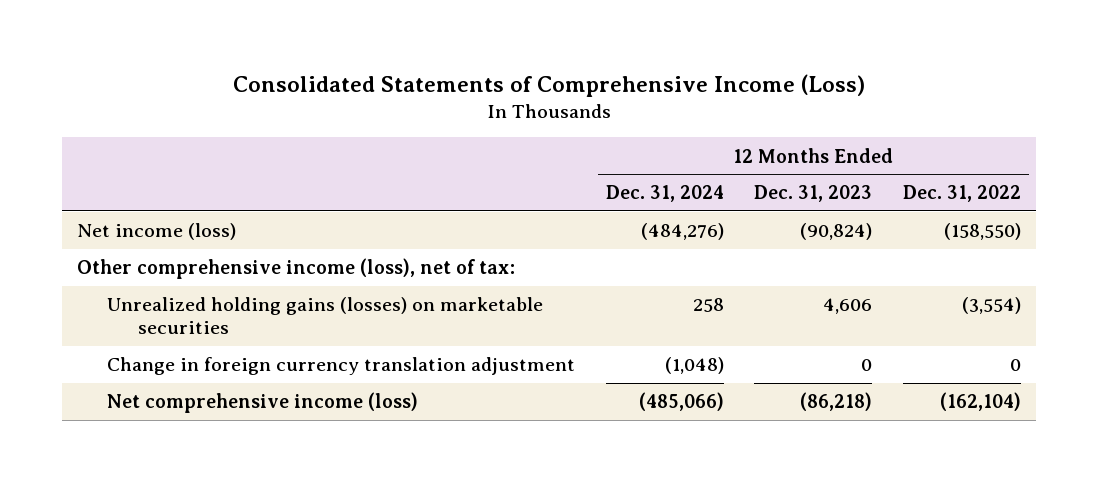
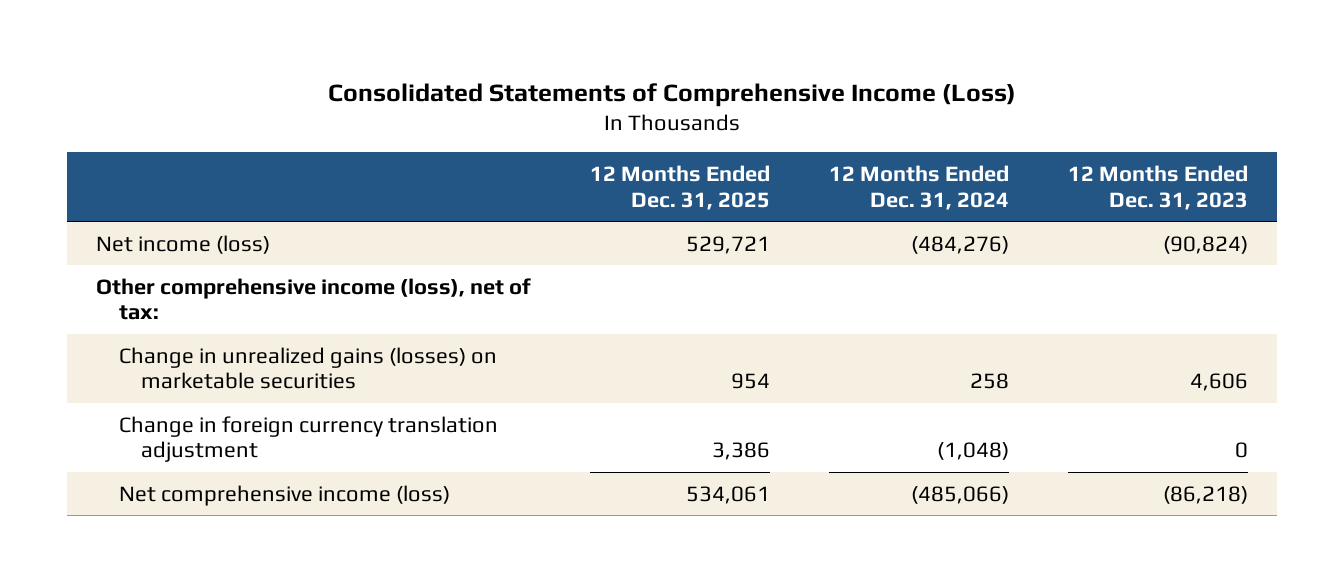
[902,185,1021,203] Dec. 31, 2022 -> none
none -> [590,165,771,210] 12 Months Ended Dec. 31, 2025
[107,297,544,335] Unrealized holding gains (losses) on marketable securities -> [118,346,497,390] Change in unrealized gains (losses) on marketable securities

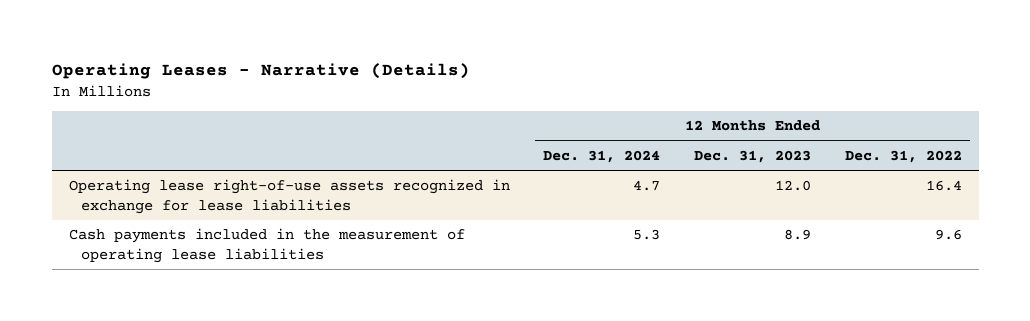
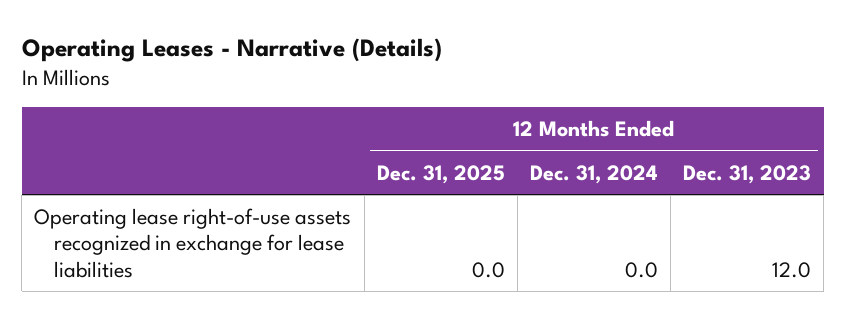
[844,150,962,164] Dec. 31, 2022 -> none
none -> [376,164,505,184] Dec. 31, 2025
[68,228,465,264] Cash payments included in the measurement of operating lease liabilities -> none
[633,180,661,192] 4.7 -> [625,261,659,278] 0.0

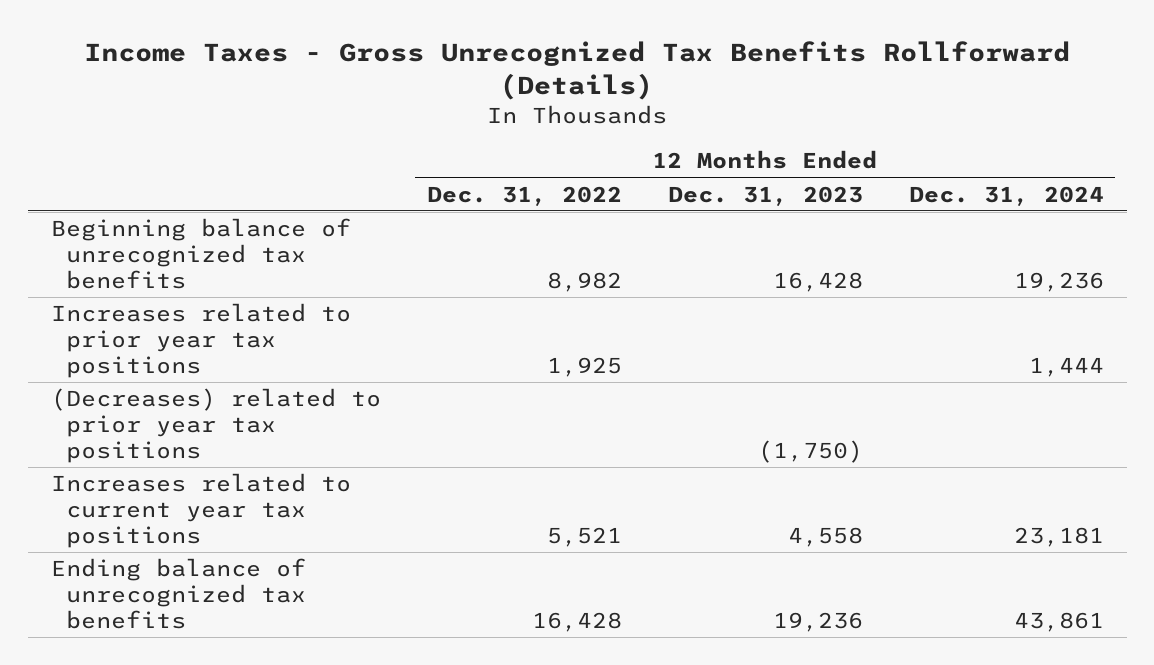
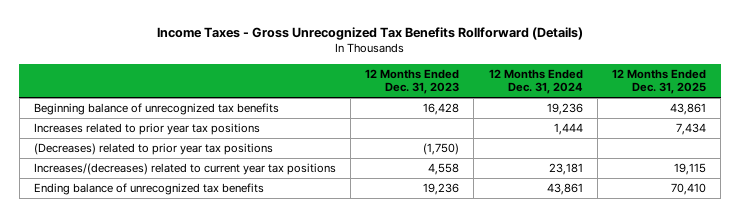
[426,185,622,206] Dec. 31, 2022 -> none
none -> [612,68,707,95] 12 Months Ended Dec. 31, 2025
[50,473,351,549] Increases related to current year tax positions -> [33,162,336,175] Increases/(decreases) related to current year tax positions

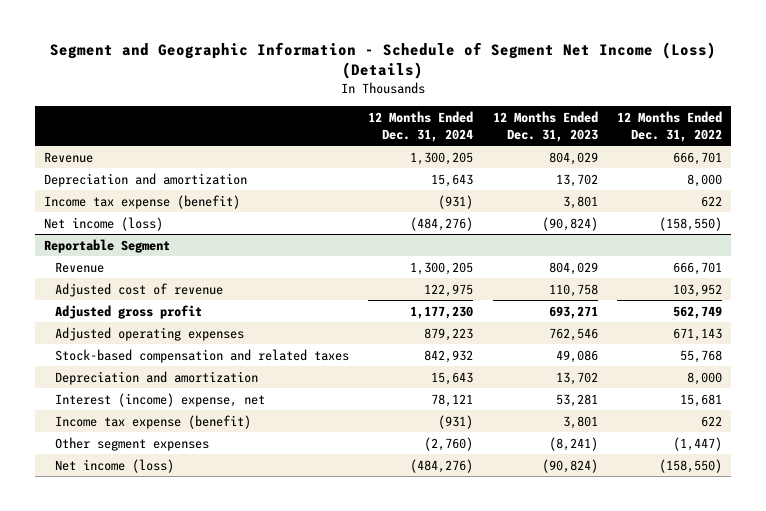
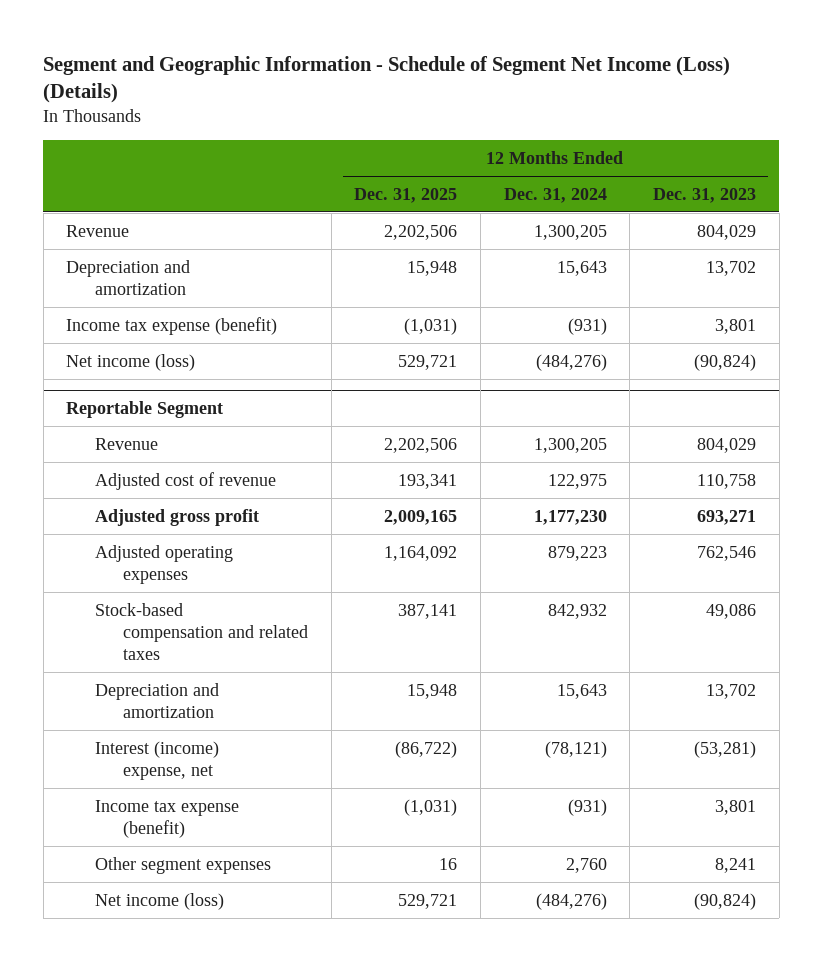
[616,110,722,142] 12 Months Ended Dec. 31, 2022 -> none
none -> [354,187,458,203] Dec. 31, 2025
[431,393,474,407] 78,121 -> [544,740,607,758] (78,121)
[555,393,598,407] 53,281 -> [694,740,757,758] (53,281)
[424,436,474,451] (2,760) -> [565,857,607,873] 2,760
[548,436,598,451] (8,241) -> [715,857,757,873] 8,241

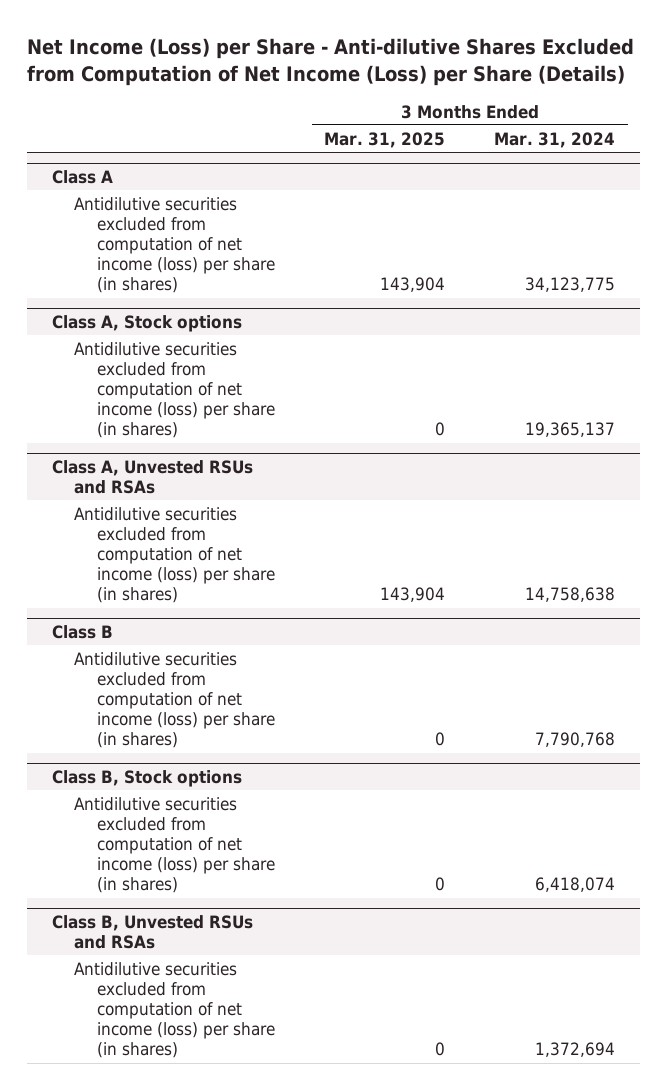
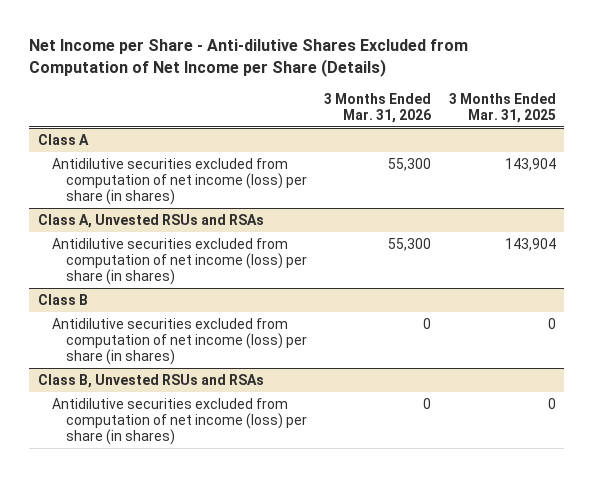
[27,37,635,86] Net Income (Loss) per Share - Anti-dilutive Shares Excluded from Computation of Net Income (Loss) per Share (Details) -> [28,38,468,77] Net Income per Share - Anti-dilutive Shares Excluded from Computation of Net Income per Share (Details)
[494,131,616,148] Mar. 31, 2024 -> none
none -> [324,92,432,123] 3 Months Ended Mar. 31, 2026
[51,314,242,332] Class A, Stock options -> none
[74,341,276,439] Antidilutive securities excluded from computation of net income (loss) per share (in shares) -> none
[51,769,242,787] Class B, Stock options -> none
[74,796,276,894] Antidilutive securities excluded from computation of net income (loss) per share (in shares) -> none

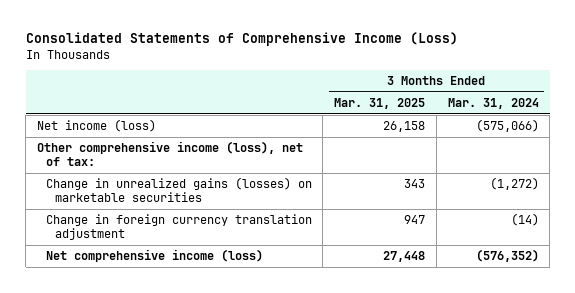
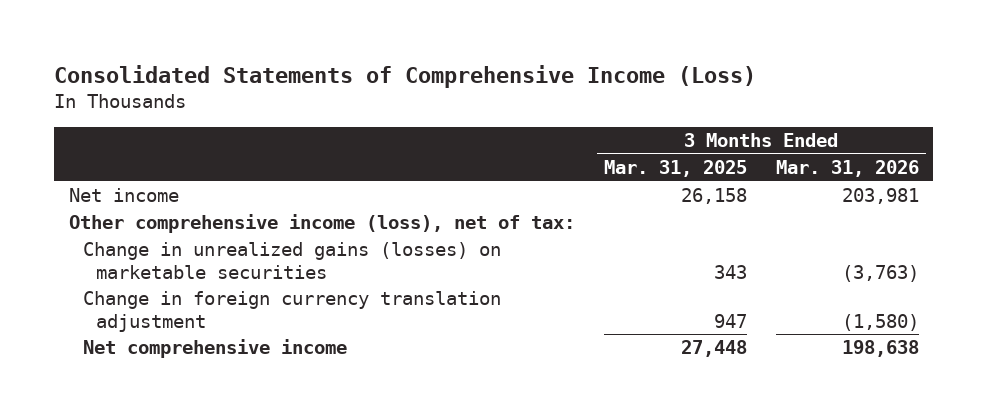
[447,97,539,109] Mar. 31, 2024 -> none
none -> [775,160,919,178] Mar. 31, 2026
[36,118,156,132] Net income (loss) -> [68,188,179,203] Net income
[45,248,263,262] Net comprehensive income (loss) -> [82,339,347,359] Net comprehensive income

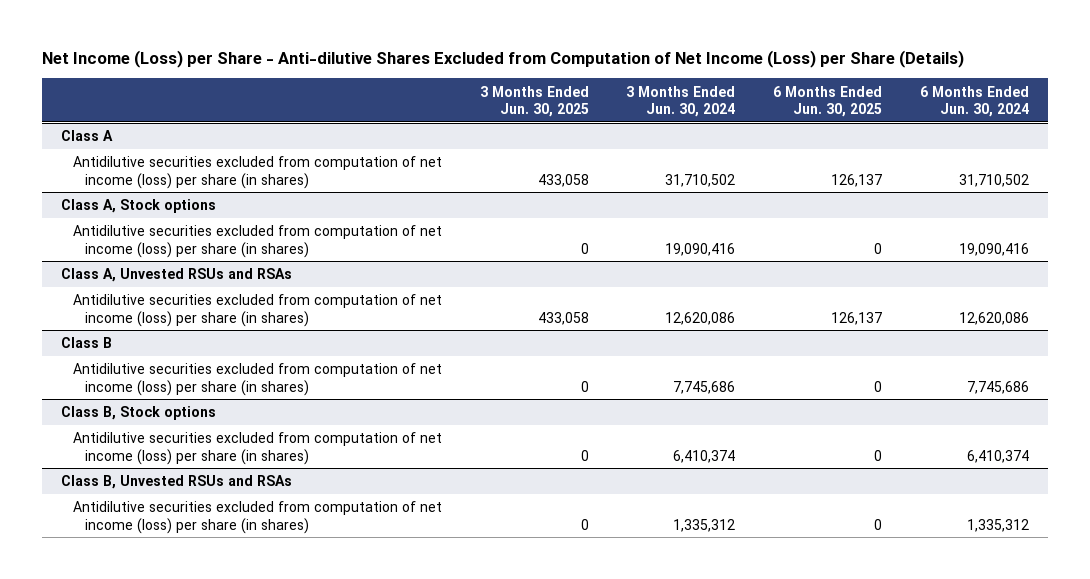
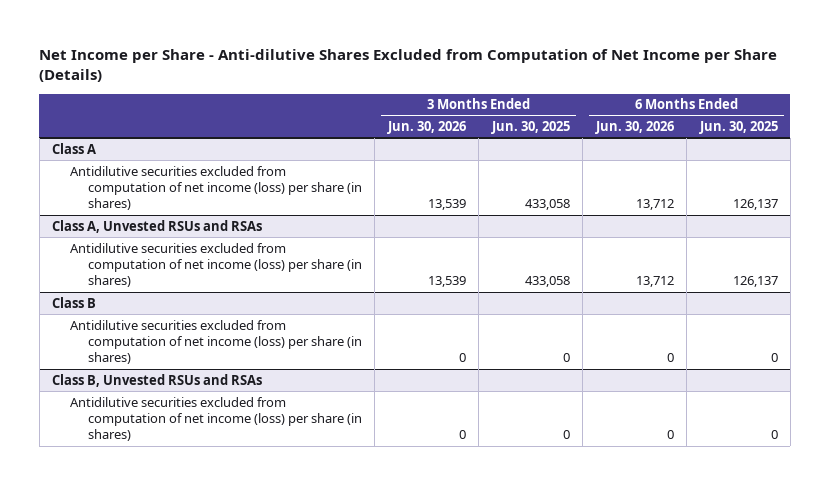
[42,50,965,69] Net Income (Loss) per Share - Anti-dilutive Shares Excluded from Computation of Net Income (Loss) per Share (Details) -> [39,48,778,83] Net Income per Share - Anti-dilutive Shares Excluded from Computation of Net Income per Share (Details)
[626,85,736,118] 3 Months Ended Jun. 30, 2024 -> none
[919,85,1029,118] 6 Months Ended Jun. 30, 2024 -> none
none -> [386,121,466,135] Jun. 30, 2026
none -> [594,121,674,135] Jun. 30, 2026
[61,199,217,214] Class A, Stock options -> none
[72,225,442,258] Antidilutive securities excluded from computation of net income (loss) per share (in shares) -> none
[61,406,217,421] Class B, Stock options -> none
[72,432,442,465] Antidilutive securities excluded from computation of net income (loss) per share (in shares) -> none

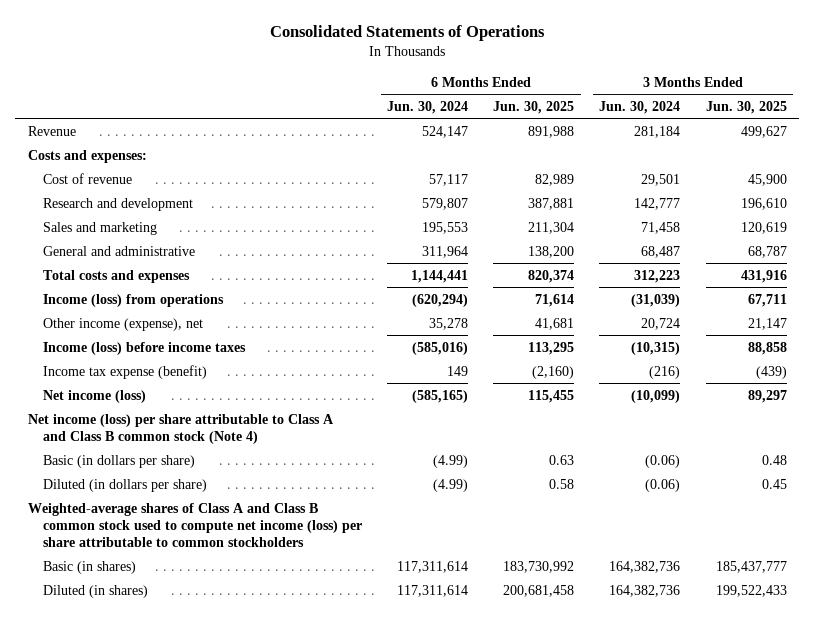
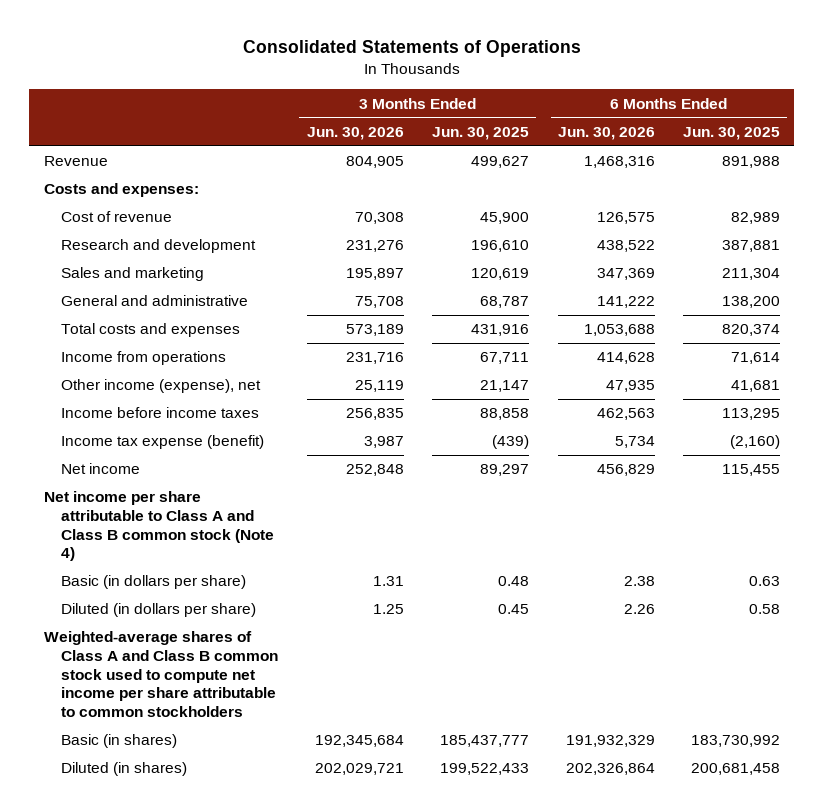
[387,100,469,114] Jun. 30, 2024 -> none
[599,100,681,114] Jun. 30, 2024 -> none
none -> [306,126,404,140] Jun. 30, 2026
none -> [557,126,655,140] Jun. 30, 2026
[43,293,225,307] Income (loss) from operations -> [61,351,227,366] Income from operations
[43,341,247,355] Income (loss) before income taxes -> [61,407,260,419] Income before income taxes
[43,389,147,403] Net income (loss) -> [61,463,141,475] Net income
[27,413,334,444] Net income (loss) per share attributable to Class A and Class B common stock (Note 4) -> [43,491,275,562] Net income per share attributable to Class A and Class B common stock (Note 4)
[27,502,363,547] Weighted-average shares of Class A and Class B common stock used to compute net income (loss) per share attributable to common stockholders -> [43,631,279,717] Weighted-average shares of Class A and Class B common stock used to compute net income per share attributable to common stockholders

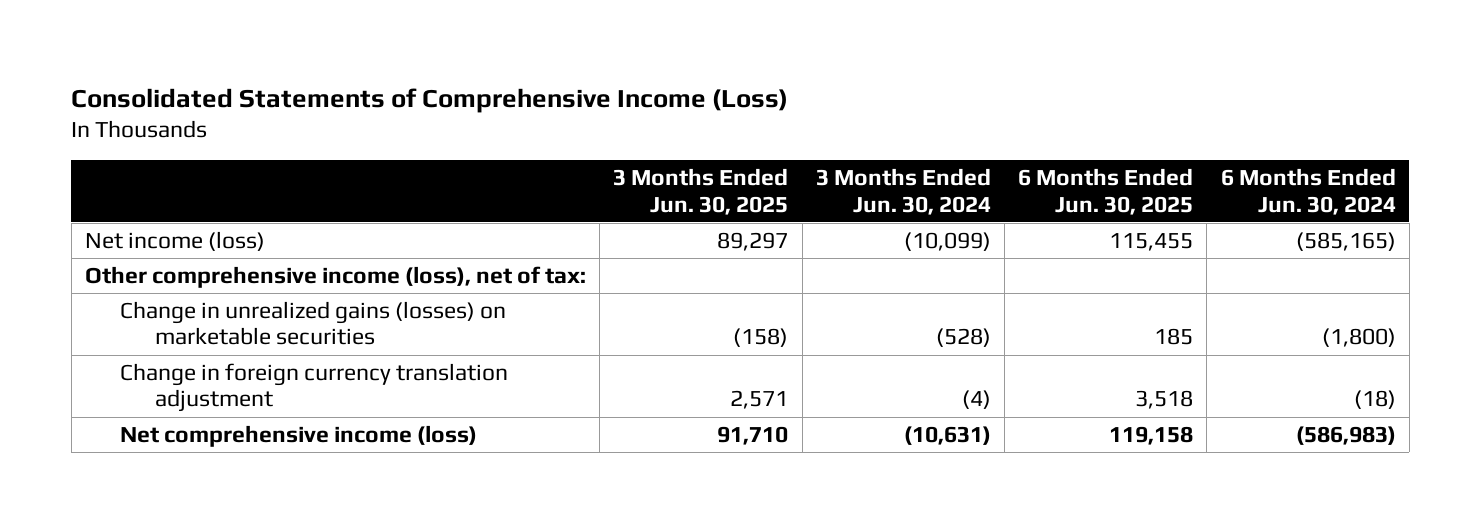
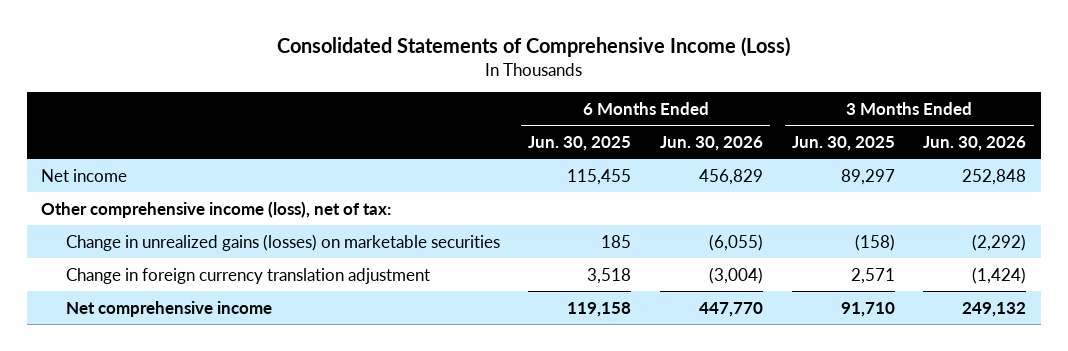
[815,168,991,215] 3 Months Ended Jun. 30, 2024 -> none
[1220,168,1396,215] 6 Months Ended Jun. 30, 2024 -> none
none -> [660,135,764,151] Jun. 30, 2026
none -> [923,135,1027,151] Jun. 30, 2026
[85,231,266,252] Net income (loss) -> [41,168,128,182] Net income
[119,425,477,448] Net comprehensive income (loss) -> [65,300,272,317] Net comprehensive income

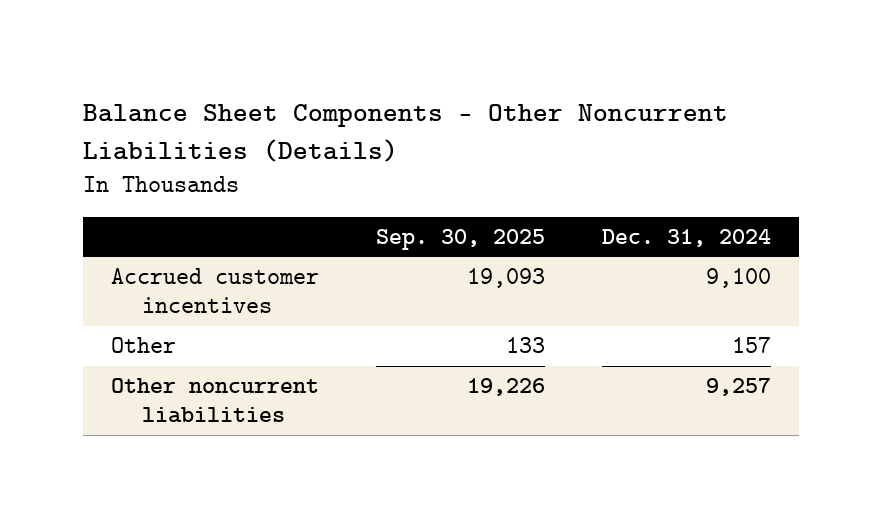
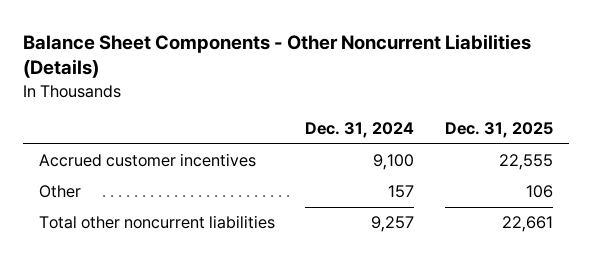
[376,229,546,251] Sep. 30, 2025 -> none
none -> [445,122,554,139] Dec. 31, 2025
[111,378,320,424] Other noncurrent liabilities -> [38,215,275,230] Total other noncurrent liabilities

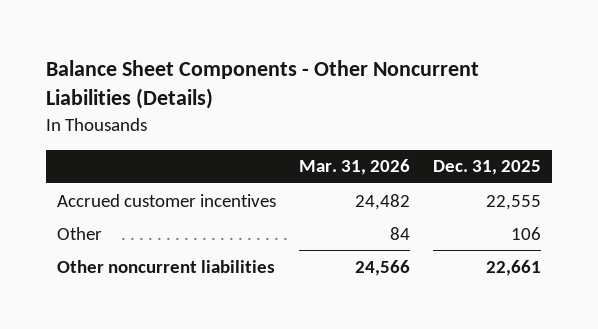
[305,122,415,139] Dec. 31, 2024 -> none
none -> [299,159,411,176] Mar. 31, 2026
[38,215,275,230] Total other noncurrent liabilities -> [57,259,276,273] Other noncurrent liabilities

